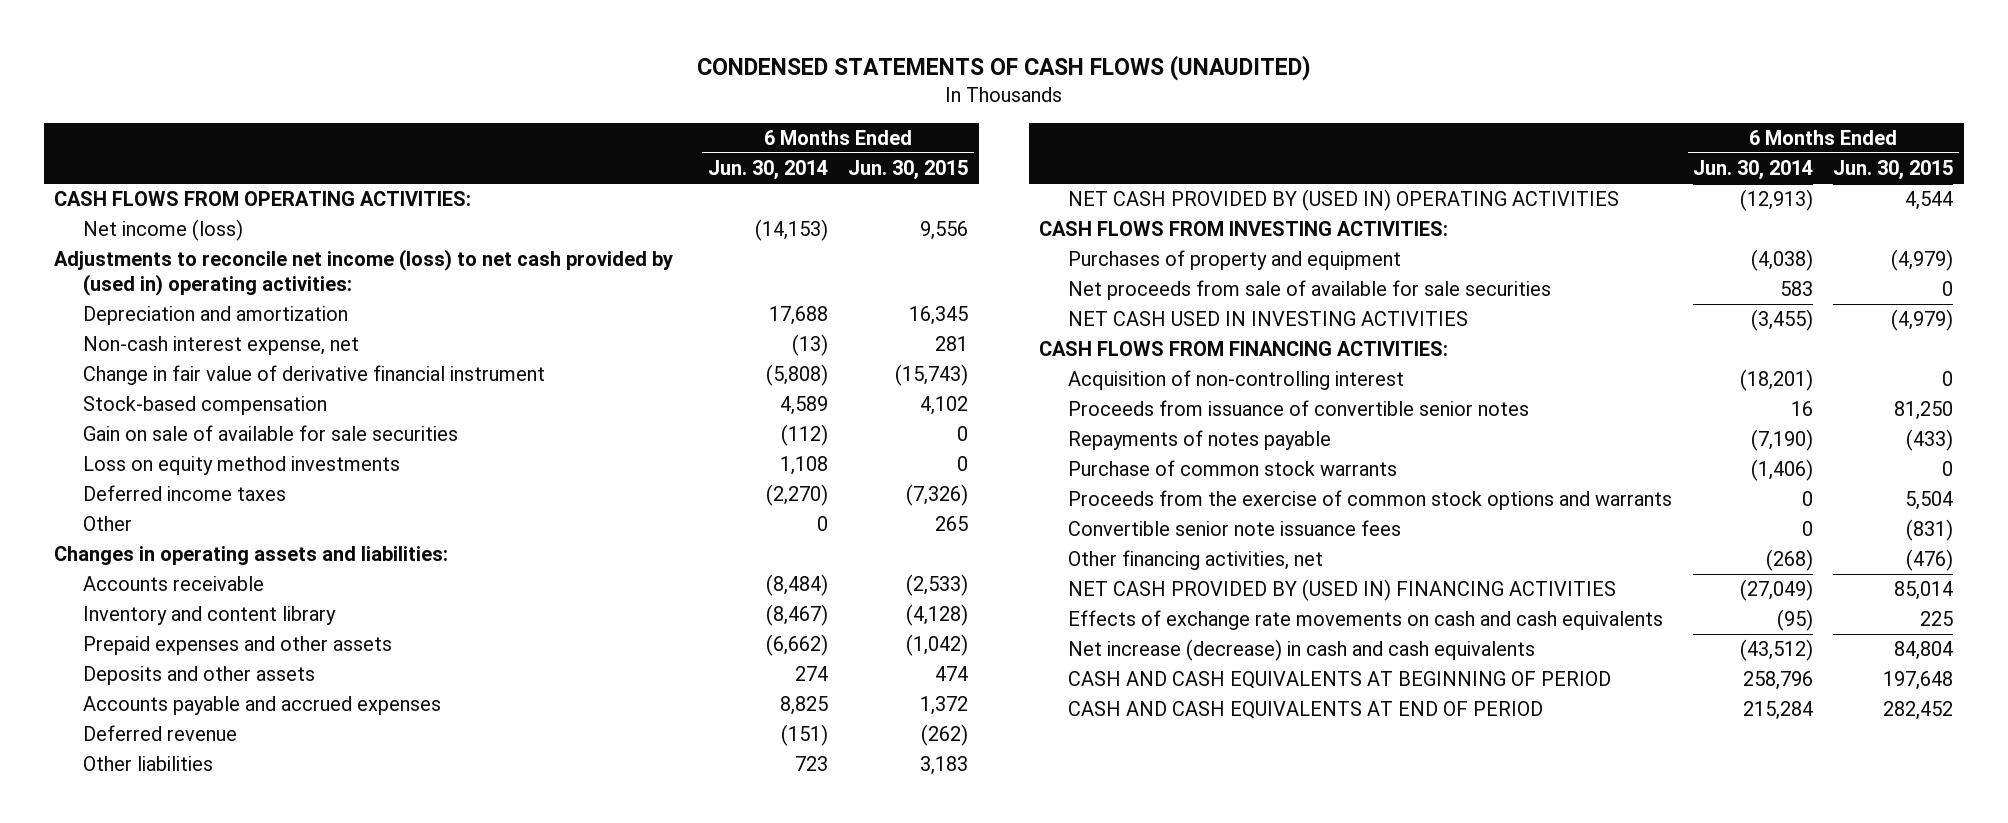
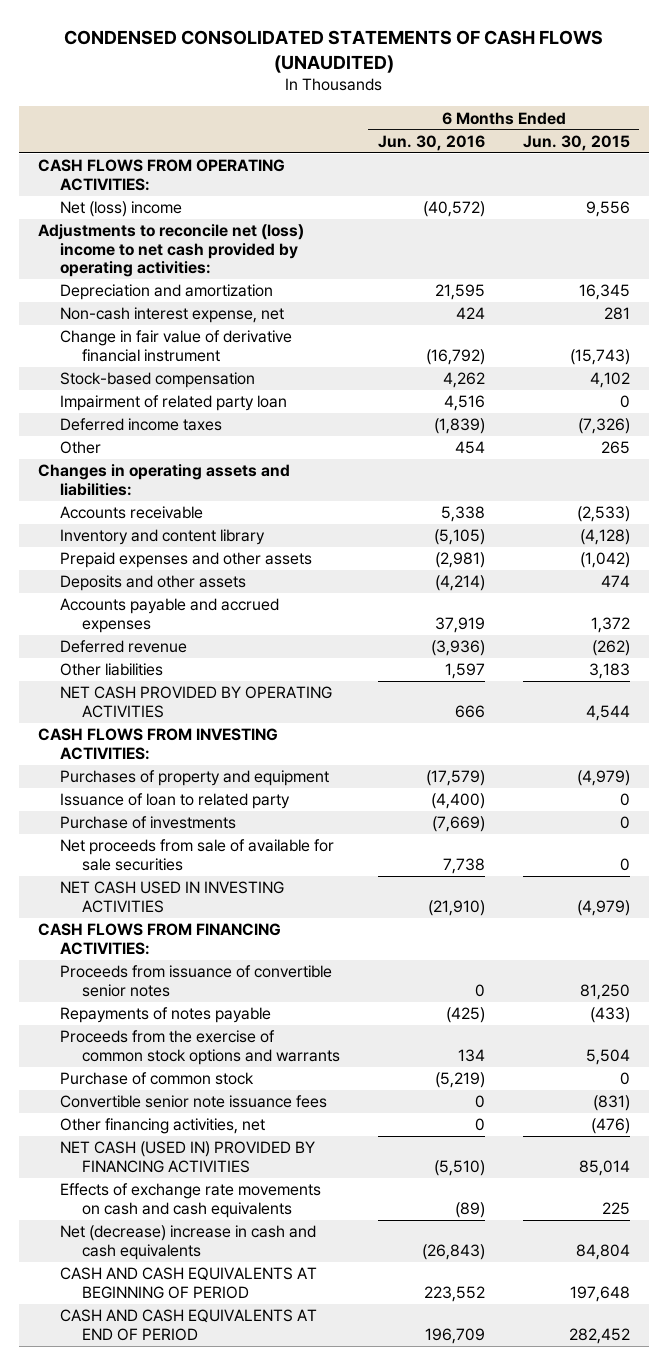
[696,55,1311,82] CONDENSED STATEMENTS OF CASH FLOWS (UNAUDITED) -> [63,29,603,73] CONDENSED CONSOLIDATED STATEMENTS OF CASH FLOWS (UNAUDITED)
[707,160,828,181] Jun. 30, 2014 -> none
none -> [377,134,485,151] Jun. 30, 2016
[82,219,243,242] Net income (loss) -> [59,201,182,218] Net (loss) income
[54,249,674,297] Adjustments to reconcile net income (loss) to net cash provided by (used in) operating activities: -> [37,224,304,278] Adjustments to reconcile net (loss) income to net cash provided by operating activities:
[82,425,458,442] Gain on sale of available for sale securities -> none
[82,456,400,476] Loss on equity method investments -> none
none -> [59,395,287,412] Impairment of related party loan
[1068,189,1620,212] NET CASH PROVIDED BY (USED IN) OPERATING ACTIVITIES -> [59,686,332,718] NET CASH PROVIDED BY OPERATING ACTIVITIES
none -> [59,793,290,810] Issuance of loan to related party
none -> [59,816,236,830] Purchase of investments
[1068,370,1405,391] Acquisition of non-controlling interest -> none
[1068,460,1398,477] Purchase of common stock warrants -> none
none -> [59,1072,254,1086] Purchase of common stock
[1068,579,1617,602] NET CASH PROVIDED BY (USED IN) FINANCING ACTIVITIES -> [59,1141,315,1173] NET CASH (USED IN) PROVIDED BY FINANCING ACTIVITIES
[1068,639,1536,662] Net increase (decrease) in cash and cash equivalents -> [59,1225,316,1260] Net (decrease) increase in cash and cash equivalents

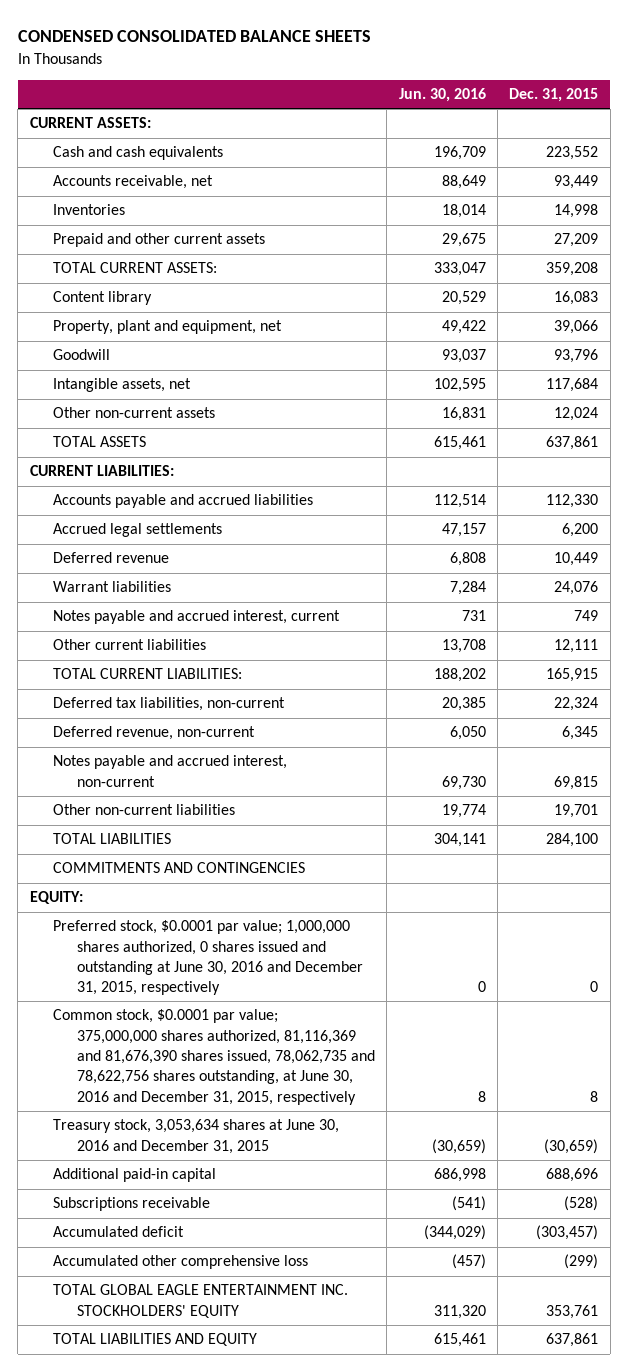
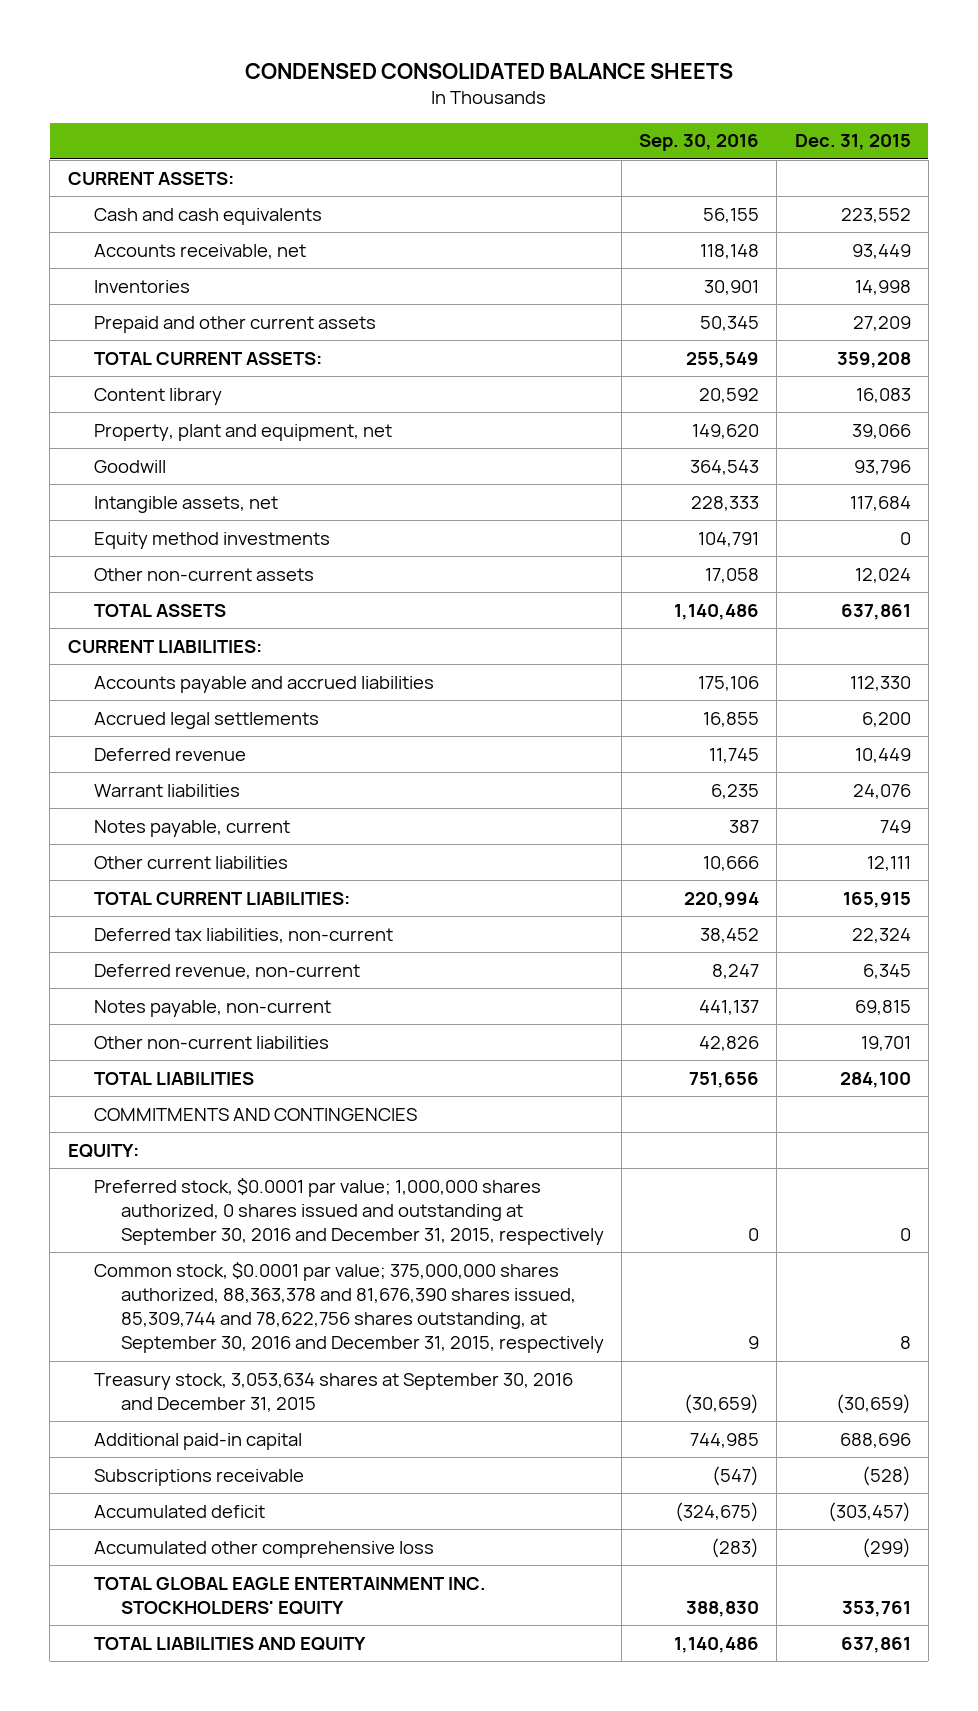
[398,88,486,103] Jun. 30, 2016 -> none
none -> [639,134,760,152] Sep. 30, 2016
none -> [94,531,331,549] Equity method investments
[53,610,341,625] Notes payable and accrued interest, current -> [94,819,291,837] Notes payable, current
[53,755,288,787] Notes payable and accrued interest, non-current -> [94,999,332,1017] Notes payable, non-current
[53,920,363,996] Preferred stock, $0.0001 par value; 1,000,000 shares authorized, 0 shares issued and outstanding at June 30, 2016 and December 31, 2015, respectively -> [94,1177,604,1246] Preferred stock, $0.0001 par value; 1,000,000 shares authorized, 0 shares issued and outstanding at September 30, 2016 and December 31, 2015, respectively
[53,1009,375,1105] Common stock, $0.0001 par value; 375,000,000 shares authorized, 81,116,369 and 81,676,390 shares issued, 78,062,735 and 78,622,756 shares outstanding, at June 30, 2016 and December 31, 2015, respectively -> [94,1261,604,1354] Common stock, $0.0001 par value; 375,000,000 shares authorized, 88,363,378 and 81,676,390 shares issued, 85,309,744 and 78,622,756 shares outstanding, at September 30, 2016 and December 31, 2015, respectively
[53,1119,340,1154] Treasury stock, 3,053,634 shares at June 30, 2016 and December 31, 2015 -> [94,1372,574,1412] Treasury stock, 3,053,634 shares at September 30, 2016 and December 31, 2015

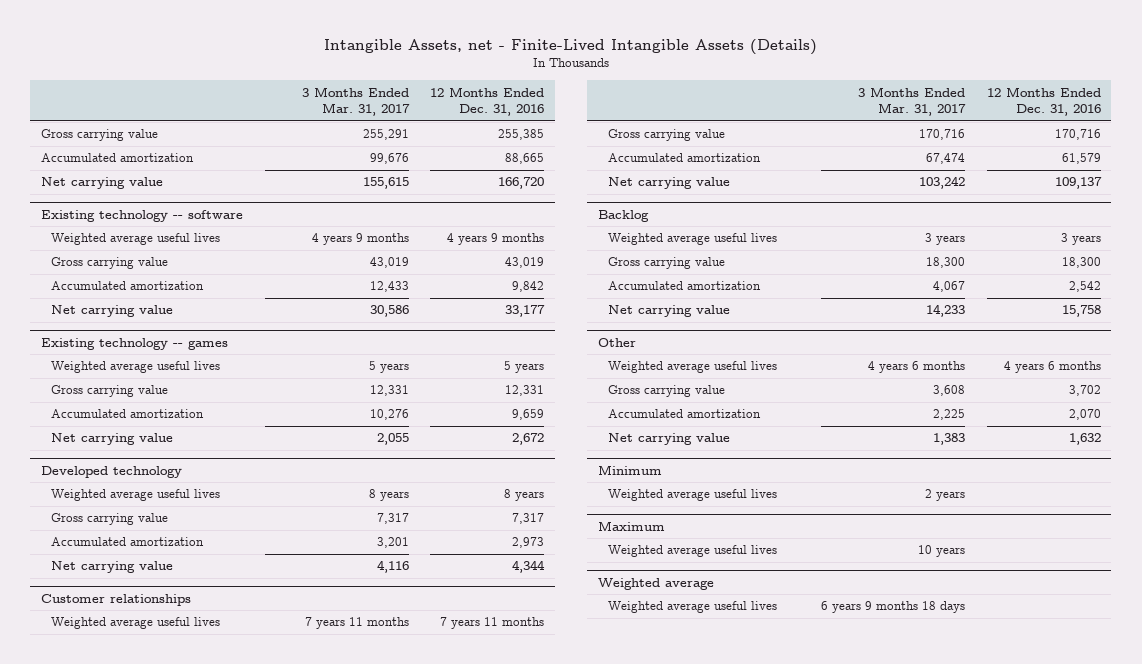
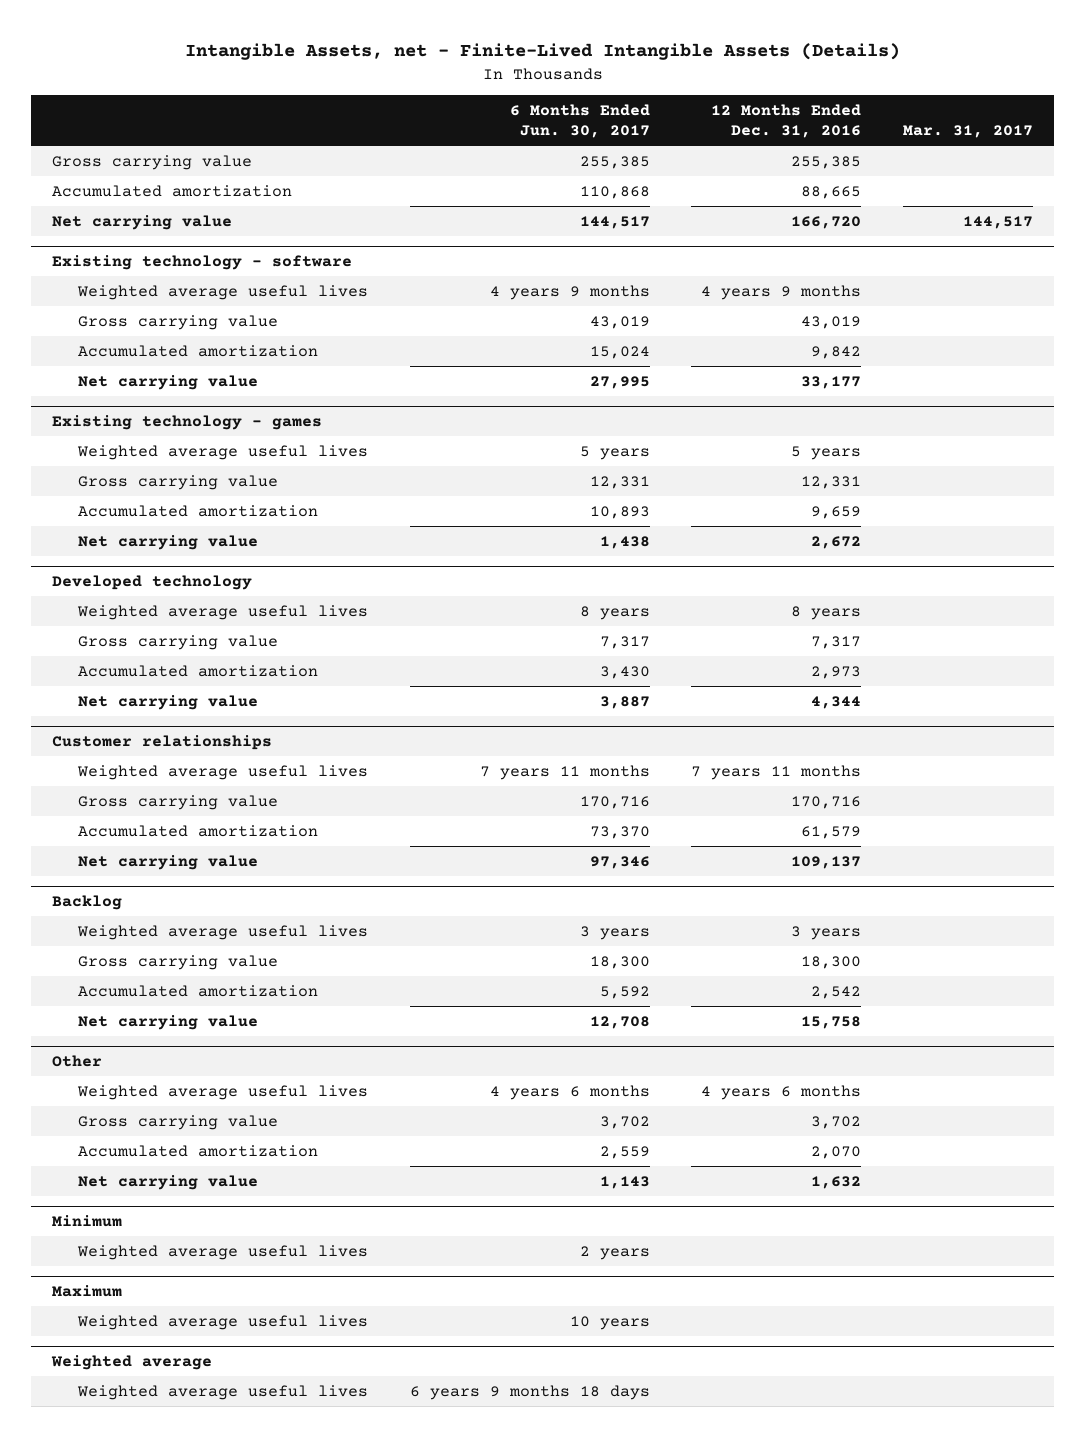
[301,86,410,117] 3 Months Ended Mar. 31, 2017 -> none
none -> [509,103,650,138] 6 Months Ended Jun. 30, 2017
none -> [903,124,1034,138] Mar. 31, 2017
[40,209,243,222] Existing technology -- software -> [51,254,352,270] Existing technology - software
[40,337,228,350] Existing technology -- games -> [51,414,322,430] Existing technology - games

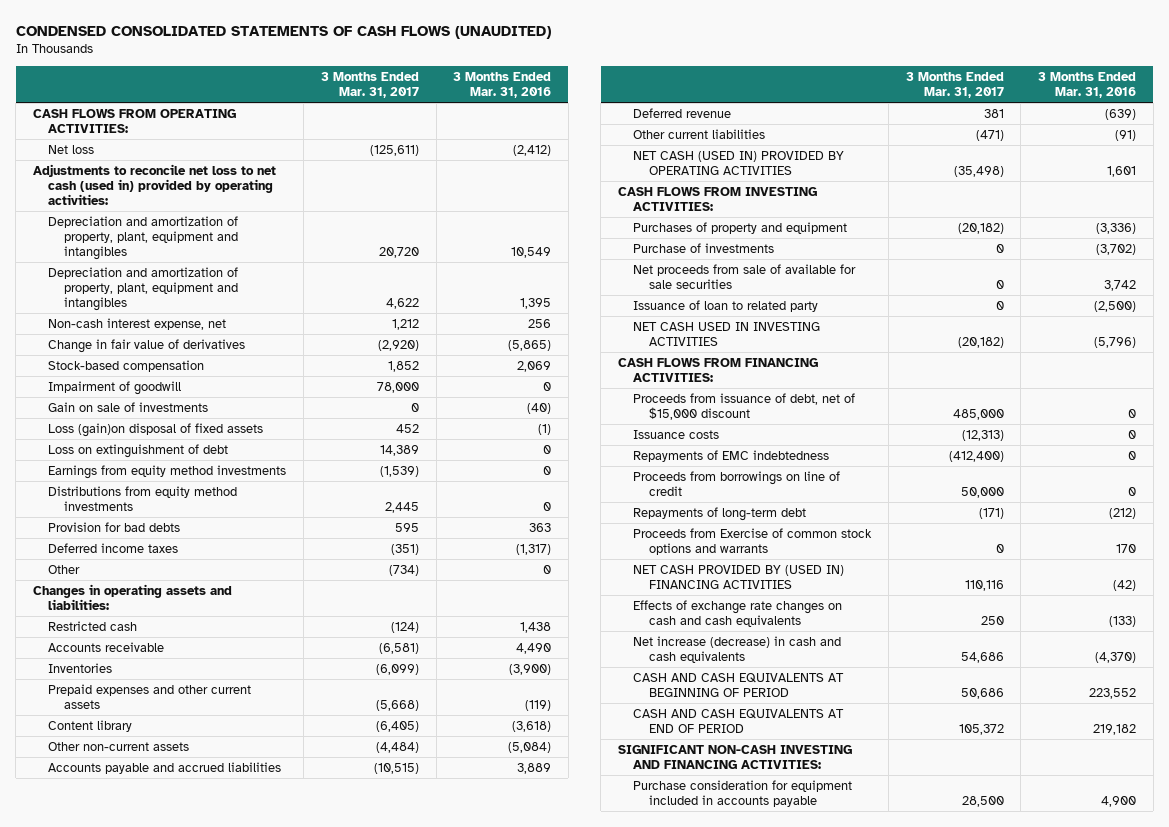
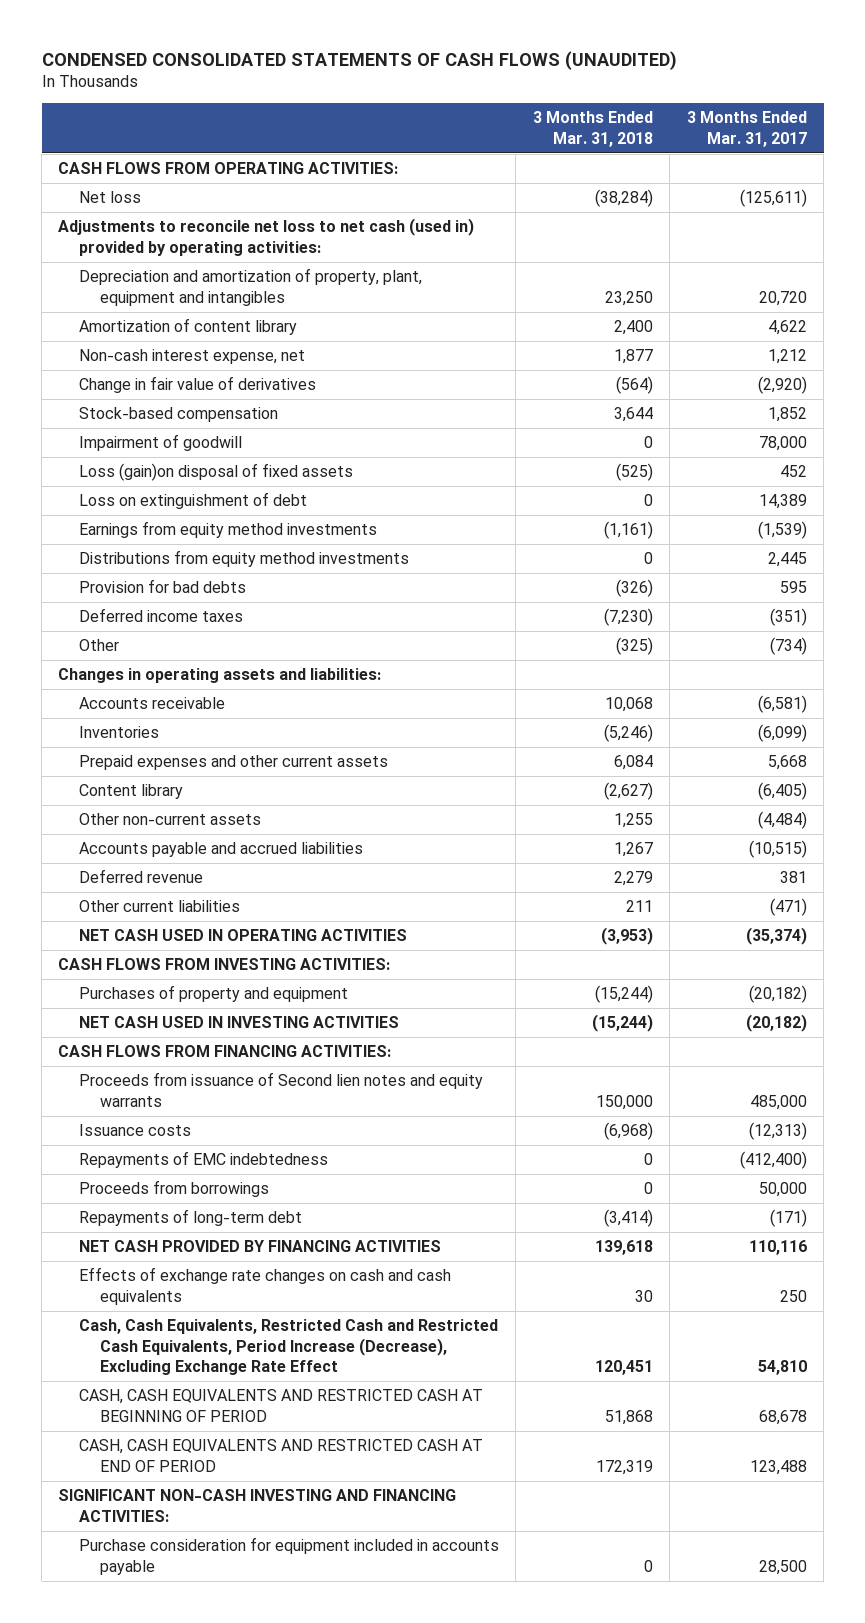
[453,72,552,99] 3 Months Ended Mar. 31, 2016 -> none
none -> [532,111,653,147] 3 Months Ended Mar. 31, 2018
[48,266,239,311] Depreciation and amortization of property, plant, equipment and intangibles -> [78,318,297,336] Amortization of content library
[48,401,209,412] Gain on sale of investments -> none
[48,620,138,631] Restricted cash -> none
[375,699,419,711] (5,668) -> [767,755,807,771] 5,668
[633,150,845,175] NET CASH (USED IN) PROVIDED BY OPERATING ACTIVITIES -> [78,929,407,942] NET CASH USED IN OPERATING ACTIVITIES
[953,165,1004,177] (35,498) -> [745,927,807,946] (35,374)
[633,242,775,253] Purchase of investments -> none
[633,263,857,289] Net proceeds from sale of available for sale securities -> none
[633,299,819,312] Issuance of loan to related party -> none
[633,392,856,420] Proceeds from issuance of debt, net of $15,000 discount -> [78,1072,483,1107] Proceeds from issuance of Second lien notes and equity warrants
[633,470,841,496] Proceeds from borrowings on line of credit -> [78,1180,269,1198] Proceeds from borrowings
[633,527,873,555] Proceeds from Exercise of common stock options and warrants -> none
[633,564,845,589] NET CASH PROVIDED BY (USED IN) FINANCING ACTIVITIES -> [78,1240,441,1253] NET CASH PROVIDED BY FINANCING ACTIVITIES
[633,635,842,663] Net increase (decrease) in cash and cash equivalents -> none
none -> [78,1319,498,1375] Cash, Cash Equivalents, Restricted Cash and Restricted Cash Equivalents, Period Increase (Decrease), Excluding Exchange Rate Effect
[633,672,845,697] CASH AND CASH EQUIVALENTS AT BEGINNING OF PERIOD -> [78,1389,483,1422] CASH, CASH EQUIVALENTS AND RESTRICTED CASH AT BEGINNING OF PERIOD
[960,687,1004,699] 50,686 -> [758,1409,807,1425] 68,678
[633,708,845,733] CASH AND CASH EQUIVALENTS AT END OF PERIOD -> [78,1439,483,1472] CASH, CASH EQUIVALENTS AND RESTRICTED CASH AT END OF PERIOD
[958,723,1004,735] 105,372 -> [749,1459,807,1475] 123,488

